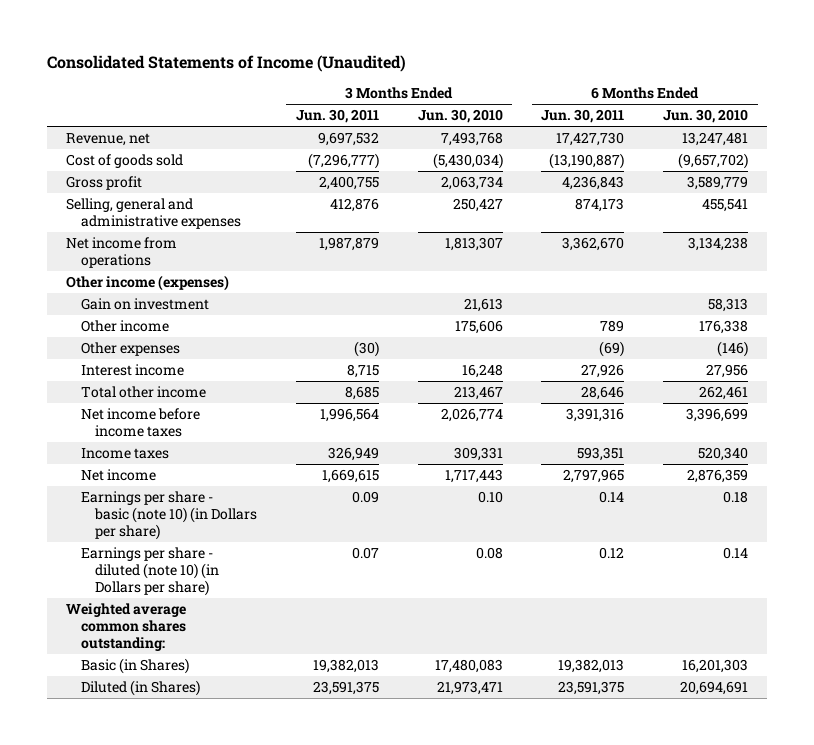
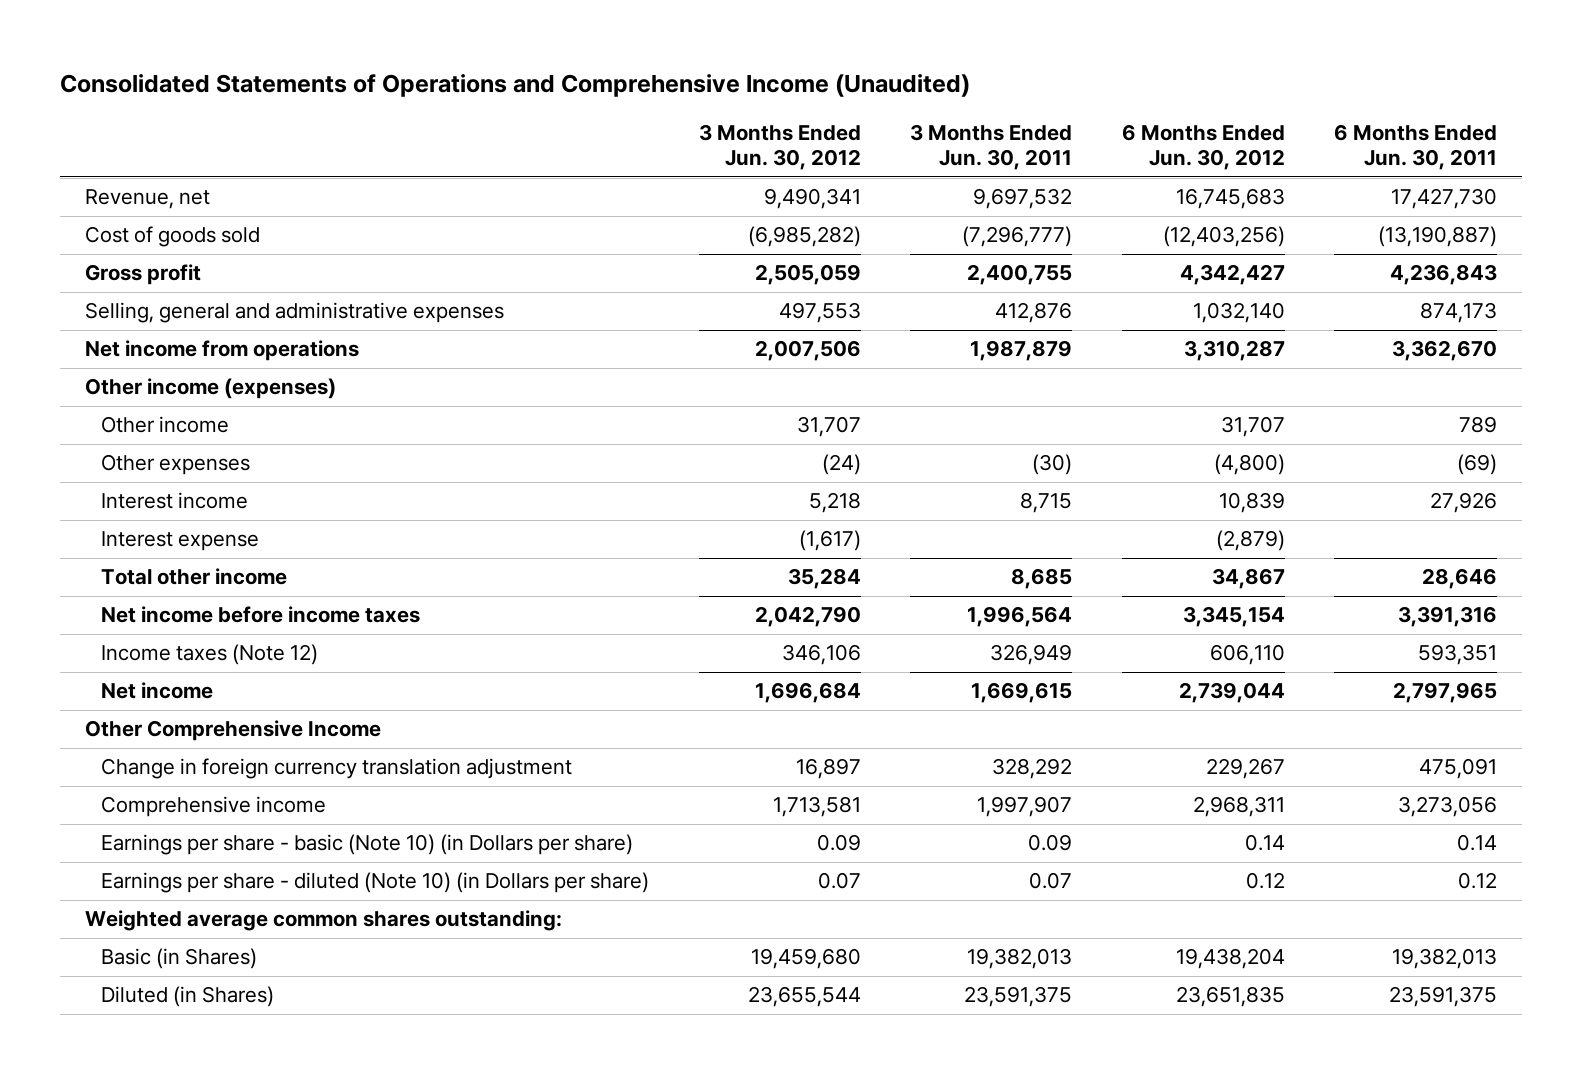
[46,55,406,73] Consolidated Statements of Income (Unaudited) -> [59,74,970,98] Consolidated Statements of Operations and Comprehensive Income (Unaudited)
[417,109,503,124] Jun. 30, 2010 -> none
[663,109,749,124] Jun. 30, 2010 -> none
none -> [698,123,861,171] 3 Months Ended Jun. 30, 2012
none -> [1121,123,1285,171] 6 Months Ended Jun. 30, 2012
[80,298,209,311] Gain on investment -> none
none -> [101,531,260,552] Interest expense
[80,448,169,460] Income taxes -> [101,644,319,666] Income taxes (Note 12)
none -> [84,720,381,742] Other Comprehensive Income
none -> [101,758,573,780] Change in foreign currency translation adjustment
none -> [101,796,327,818] Comprehensive income
[80,491,258,540] Earnings per share - basic (note 10) (in Dollars per share) -> [101,834,634,856] Earnings per share - basic (Note 10) (in Dollars per share)
[80,547,220,596] Earnings per share - diluted (note 10) (in Dollars per share) -> [101,872,650,894] Earnings per share - diluted (Note 10) (in Dollars per share)

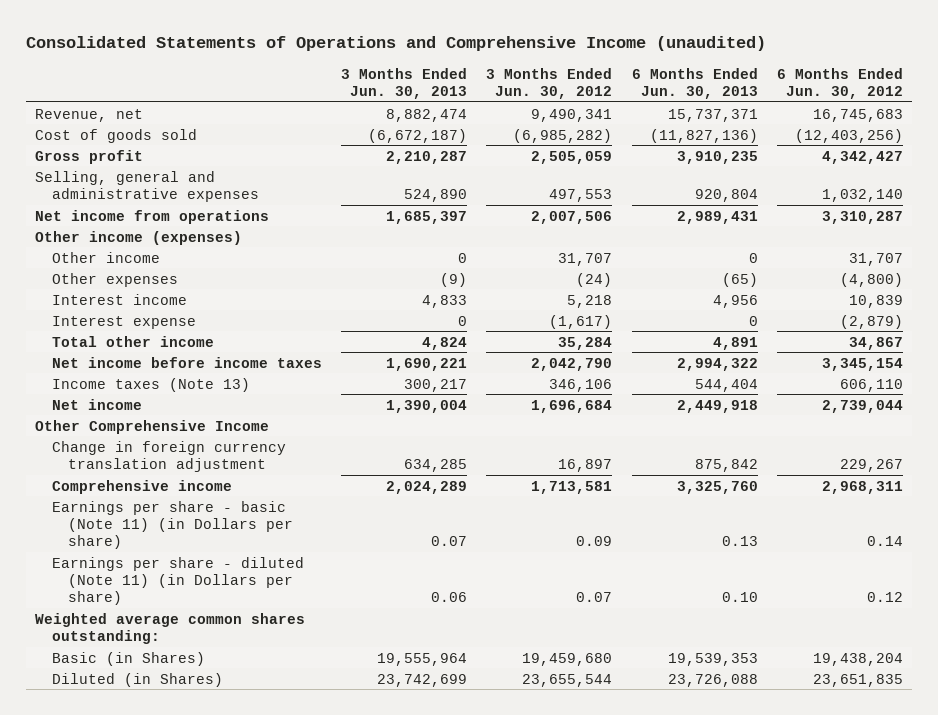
[59,74,970,98] Consolidated Statements of Operations and Comprehensive Income (Unaudited) -> [25,36,766,52] Consolidated Statements of Operations and Comprehensive Income (unaudited)
[910,123,1073,171] 3 Months Ended Jun. 30, 2011 -> none
[1334,123,1498,171] 6 Months Ended Jun. 30, 2011 -> none
none -> [341,67,468,99] 3 Months Ended Jun. 30, 2013
none -> [631,67,758,99] 6 Months Ended Jun. 30, 2013
[101,644,319,666] Income taxes (Note 12) -> [51,377,250,392] Income taxes (Note 13)
[101,834,634,856] Earnings per share - basic (Note 10) (in Dollars per share) -> [51,500,294,549] Earnings per share - basic (Note 11) (in Dollars per share)
[101,872,650,894] Earnings per share - diluted (Note 10) (in Dollars per share) -> [51,556,304,605] Earnings per share - diluted (Note 11) (in Dollars per share)

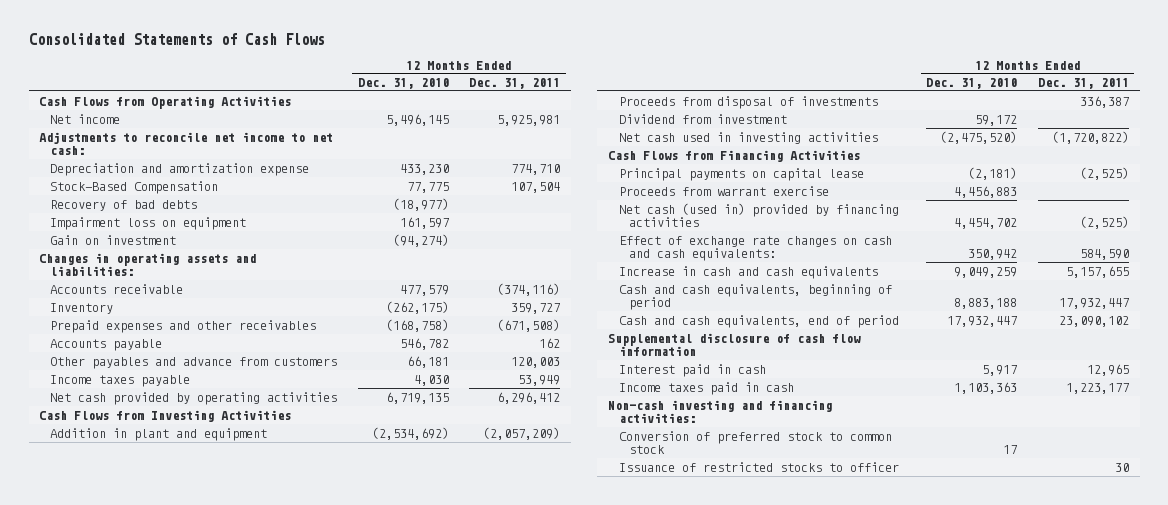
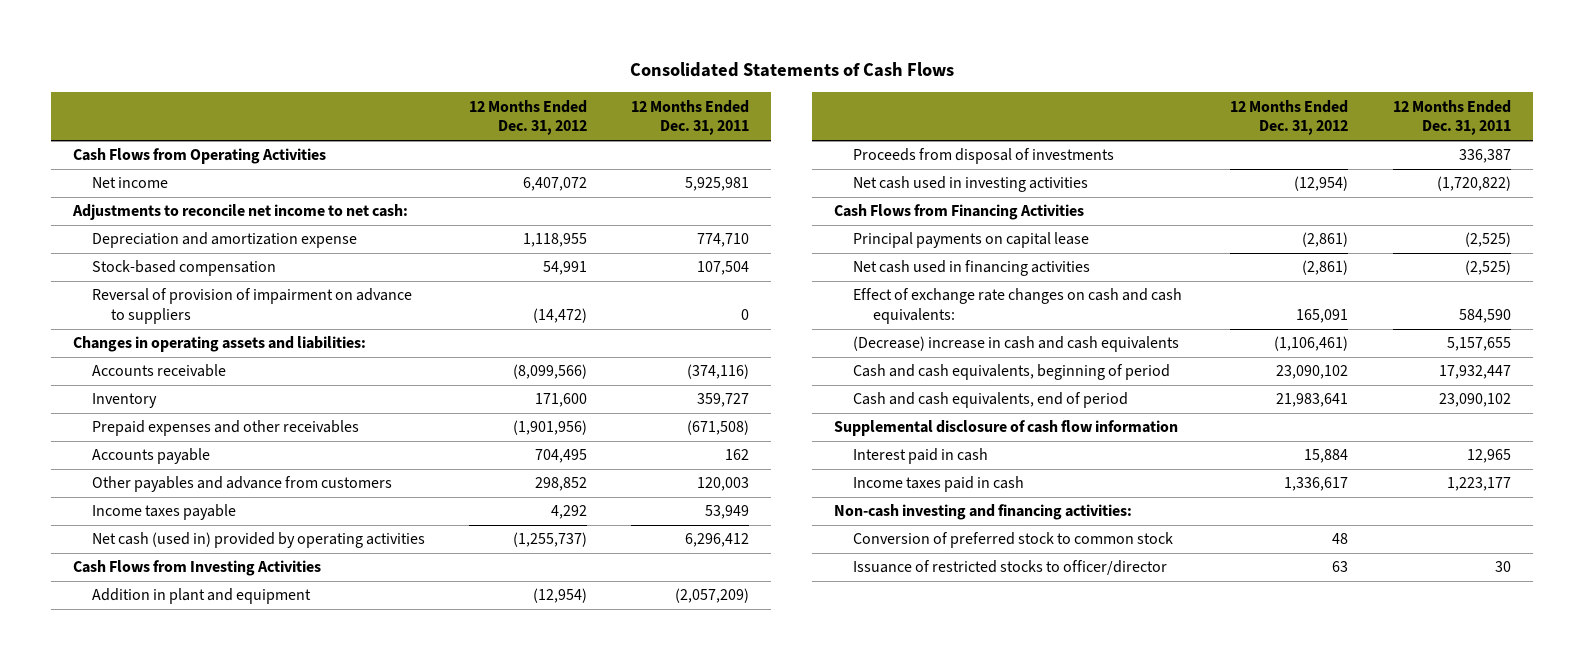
[357,78,449,90] Dec. 31, 2010 -> none
none -> [469,99,588,136] 12 Months Ended Dec. 31, 2012
[49,199,197,211] Recovery of bad debts -> none
[49,216,246,230] Impairment loss on equipment -> none
[49,234,176,245] Gain on investment -> none
[49,180,218,194] Stock-Based Compensation -> [92,260,277,277] Stock-based compensation
none -> [92,288,413,325] Reversal of provision of impairment on advance to suppliers
[49,391,337,405] Net cash provided by operating activities -> [92,532,426,549] Net cash (used in) provided by operating activities
[618,113,787,124] Dividend from investment -> none
[618,185,829,196] Proceeds from warrant exercise -> none
[618,202,899,228] Net cash (used in) provided by financing activities -> [853,260,1091,277] Net cash used in financing activities
[618,265,878,279] Increase in cash and cash equivalents -> [853,336,1180,353] (Decrease) increase in cash and cash equivalents
[618,461,899,472] Issuance of restricted stocks to officer -> [853,560,1168,576] Issuance of restricted stocks to officer/director

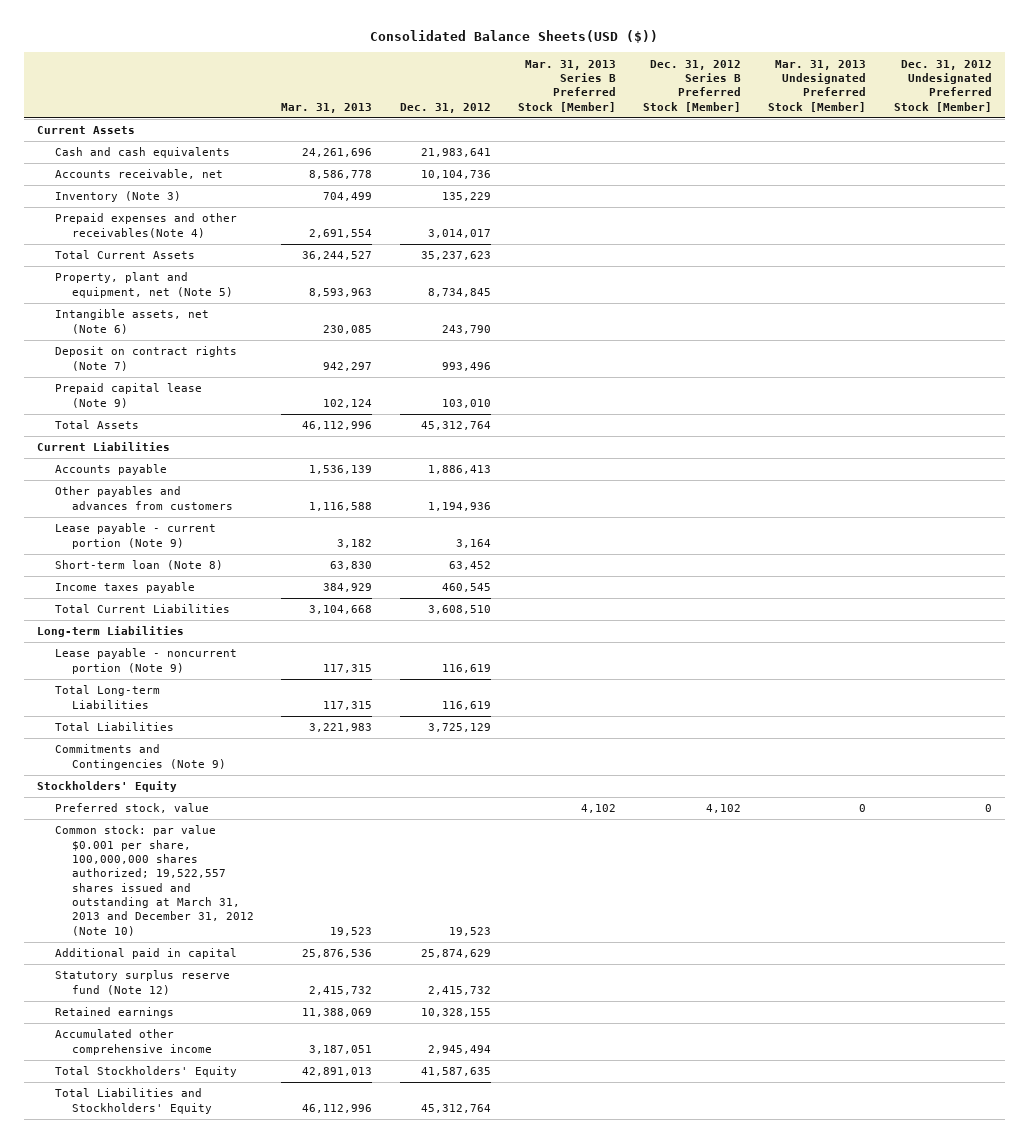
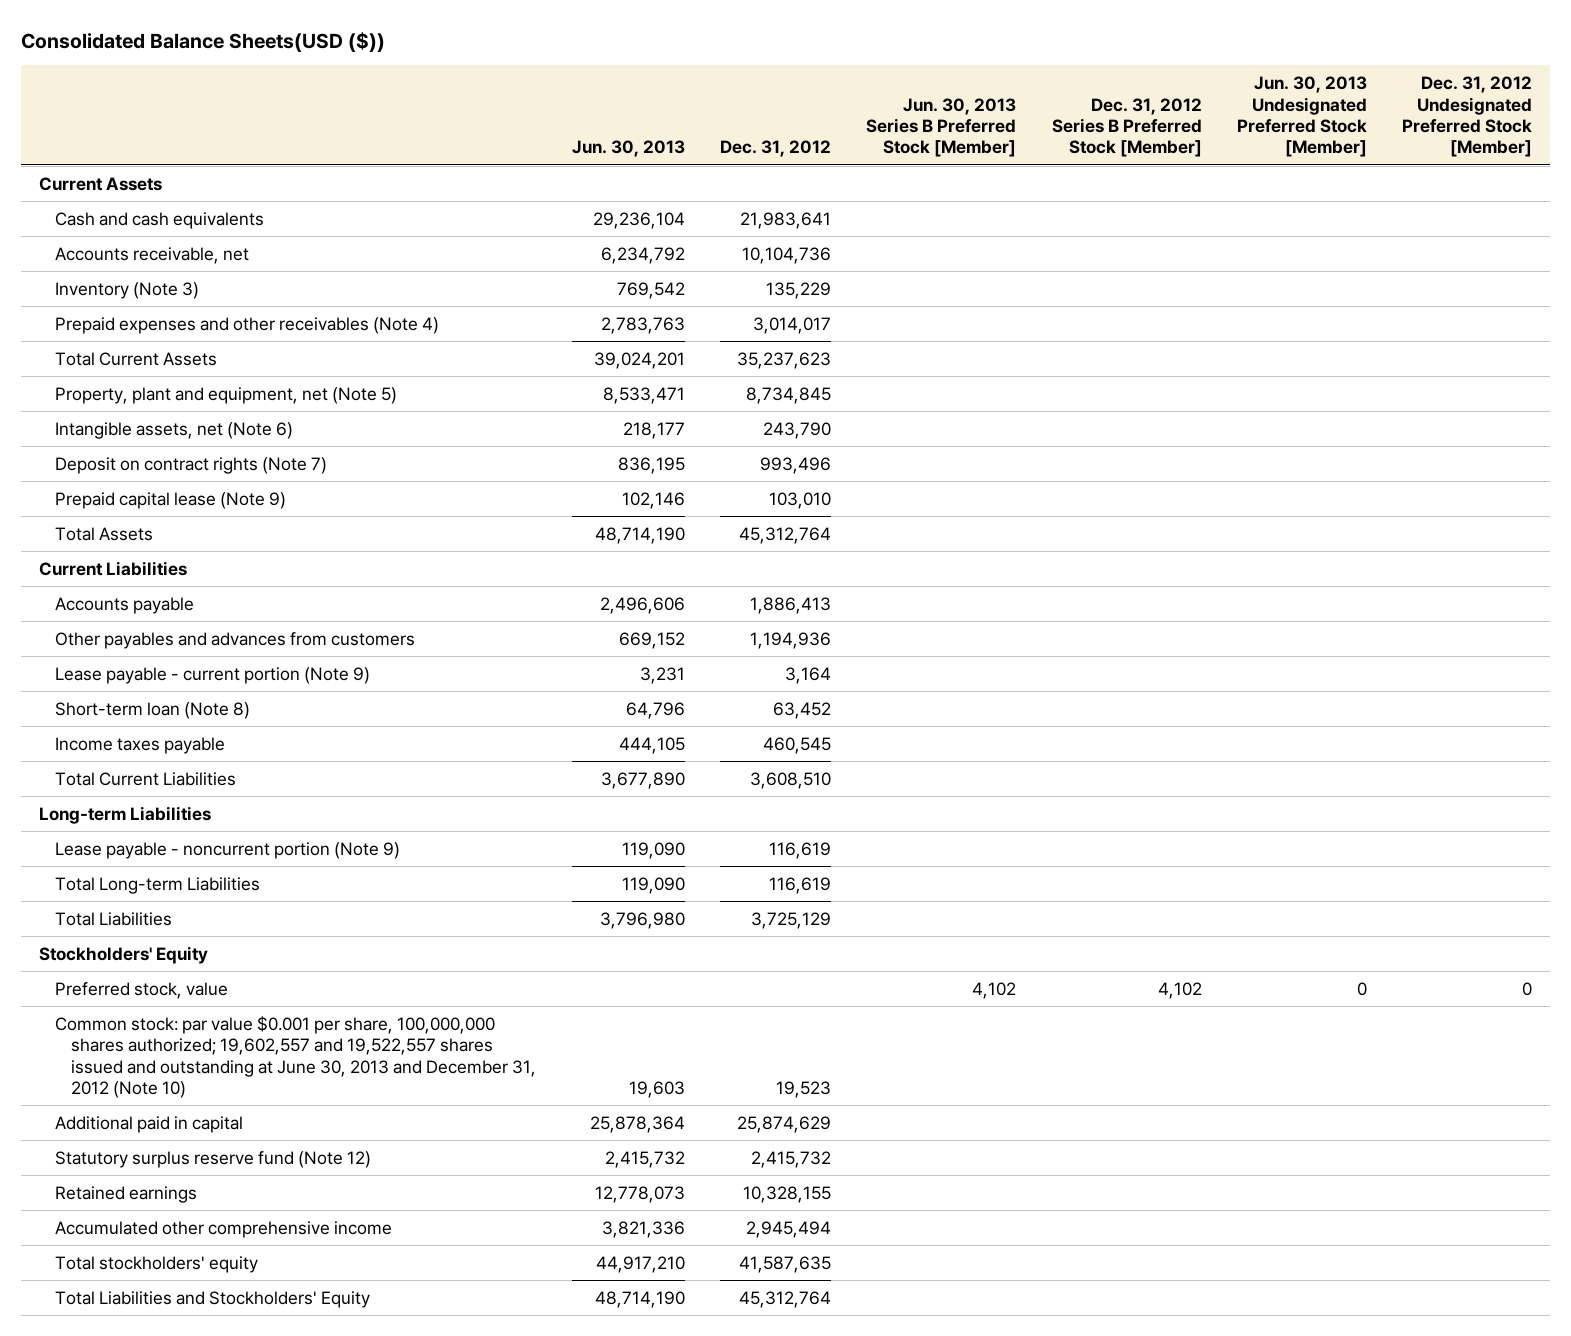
[281,102,373,113] Mar. 31, 2013 -> none
[517,59,616,112] Mar. 31, 2013 Series B Preferred Stock [Member] -> none
[768,59,867,112] Mar. 31, 2013 Undesignated Preferred Stock [Member] -> none
none -> [571,140,685,158] Jun. 30, 2013
none -> [866,97,1017,158] Jun. 30, 2013 Series B Preferred Stock [Member]
none -> [1236,76,1367,158] Jun. 30, 2013 Undesignated Preferred Stock [Member]
[54,213,237,238] Prepaid expenses and other receivables(Note 4) -> [54,316,439,334] Prepaid expenses and other receivables (Note 4)
[54,744,226,770] Commitments and Contingencies (Note 9) -> none
[54,825,254,936] Common stock: par value $0.001 per share, 100,000,000 shares authorized; 19,522,557 shares issued and outstanding at March 31, 2013 and December 31, 2012 (Note 10) -> [54,1015,537,1099] Common stock: par value $0.001 per share, 100,000,000 shares authorized; 19,602,557 and 19,522,557 shares issued and outstanding at June 30, 2013 and December 31, 2012 (Note 10)
[54,1066,237,1078] Total Stockholders' Equity -> [54,1255,258,1273] Total stockholders' equity

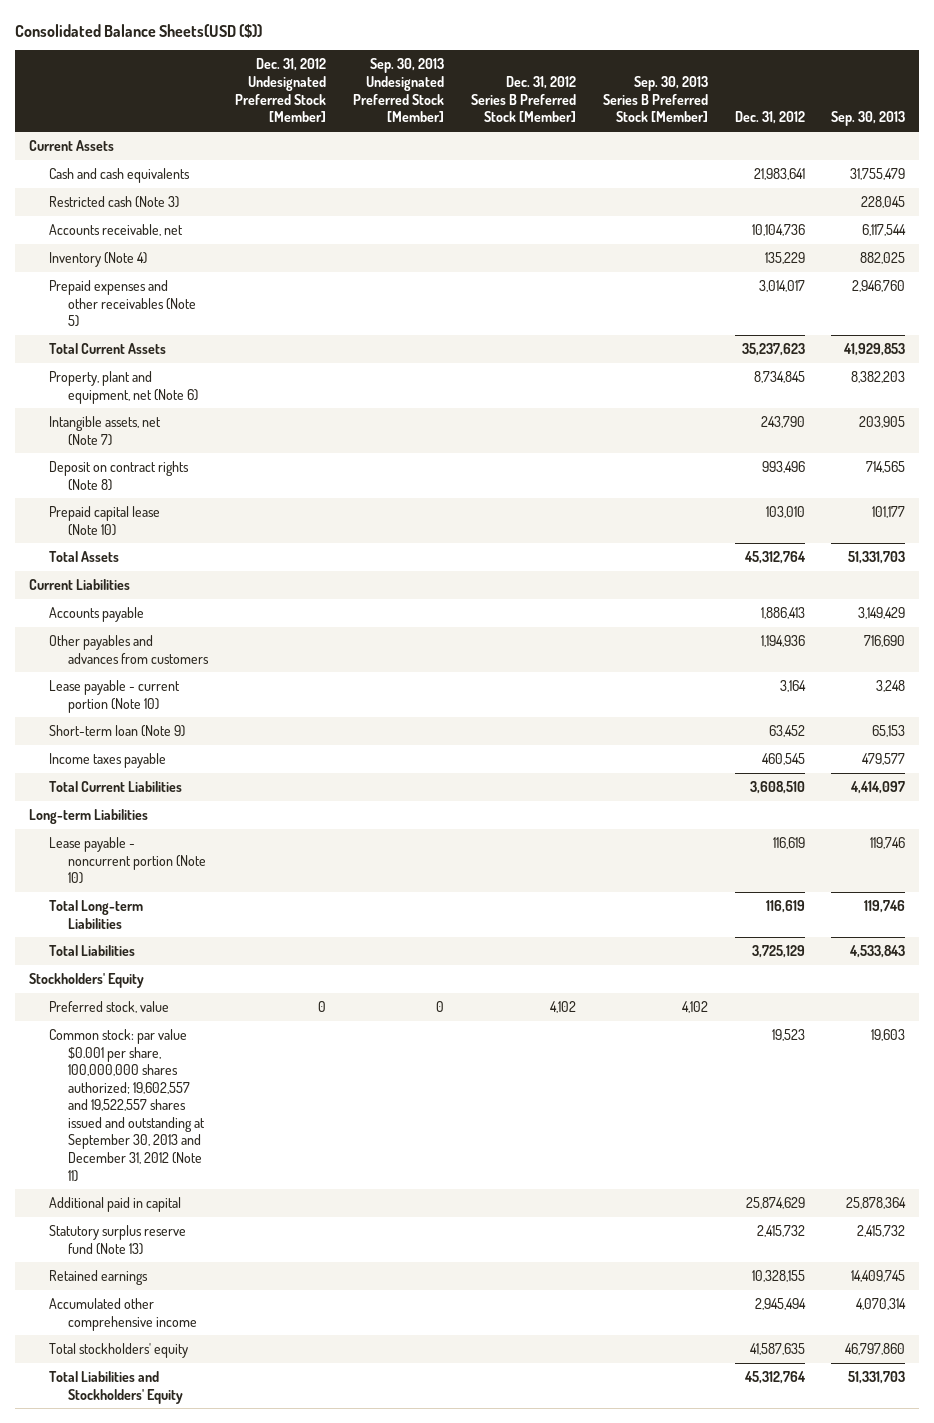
[571,140,685,158] Jun. 30, 2013 -> none
[866,97,1017,158] Jun. 30, 2013 Series B Preferred Stock [Member] -> none
[1236,76,1367,158] Jun. 30, 2013 Undesignated Preferred Stock [Member] -> none
none -> [353,58,445,123] Sep. 30, 2013 Undesignated Preferred Stock [Member]
none -> [602,75,708,123] Sep. 30, 2013 Series B Preferred Stock [Member]
none -> [831,111,906,127] Sep. 30, 2013
none -> [48,195,179,208] Restricted cash (Note 3)
[54,281,199,299] Inventory (Note 3) -> [48,251,147,267] Inventory (Note 4)
[54,316,439,334] Prepaid expenses and other receivables (Note 4) -> [48,279,197,328] Prepaid expenses and other receivables (Note 5)
[54,386,397,404] Property, plant and equipment, net (Note 5) -> [48,370,199,404] Property, plant and equipment, net (Note 6)
[54,421,293,439] Intangible assets, net (Note 6) -> [48,415,161,446] Intangible assets, net (Note 7)
[54,456,327,474] Deposit on contract rights (Note 7) -> [48,460,189,491] Deposit on contract rights (Note 8)
[54,491,286,509] Prepaid capital lease (Note 9) -> [48,505,160,536] Prepaid capital lease (Note 10)
[54,666,370,684] Lease payable - current portion (Note 9) -> [48,679,180,713] Lease payable - current portion (Note 10)
[54,701,250,719] Short-term loan (Note 8) -> [48,724,185,737] Short-term loan (Note 9)
[54,841,400,859] Lease payable - noncurrent portion (Note 9) -> [48,836,207,885] Lease payable - noncurrent portion (Note 10)
[54,1015,537,1099] Common stock: par value $0.001 per share, 100,000,000 shares authorized; 19,602,557 and 19,522,557 shares issued and outstanding at June 30, 2013 and December 31, 2012 (Note 10) -> [48,1028,206,1182] Common stock: par value $0.001 per share, 100,000,000 shares authorized; 19,602,557 and 19,522,557 shares issued and outstanding at September 30, 2013 and December 31, 2012 (Note 11)
[54,1150,371,1168] Statutory surplus reserve fund (Note 12) -> [48,1224,186,1255] Statutory surplus reserve fund (Note 13)

